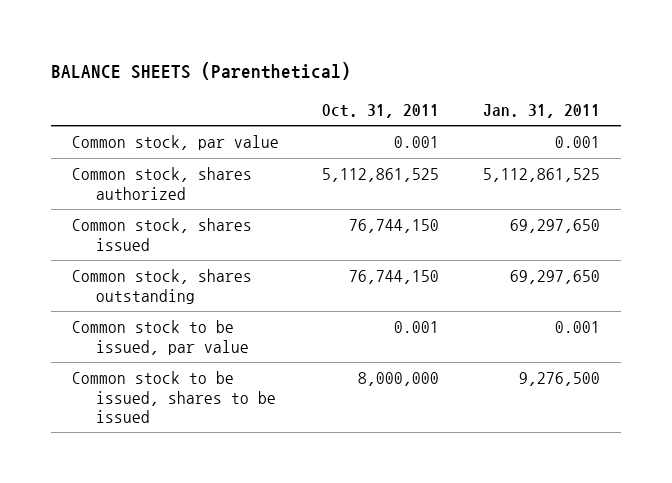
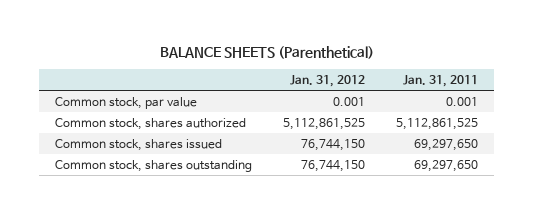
[322,103,440,118] Oct. 31, 2011 -> none
none -> [290,74,366,87] Jan. 31, 2012
[72,320,249,355] Common stock to be issued, par value -> none
[72,371,276,423] Common stock to be issued, shares to be issued -> none

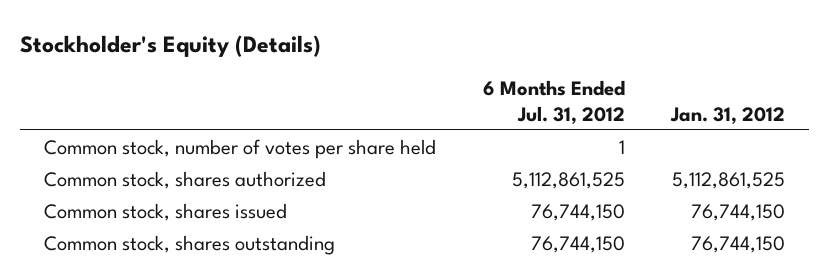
[159,46,374,60] BALANCE SHEETS (Parenthetical) -> [20,35,322,58] Stockholder's Equity (Details)
[403,74,479,87] Jan. 31, 2011 -> none
none -> [482,80,625,125] 6 Months Ended Jul. 31, 2012
[54,96,197,109] Common stock, par value -> none
none -> [43,138,436,159] Common stock, number of votes per share held

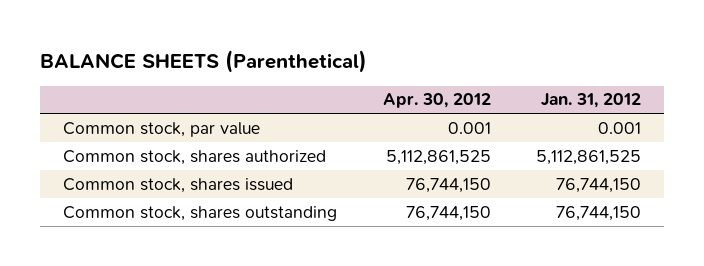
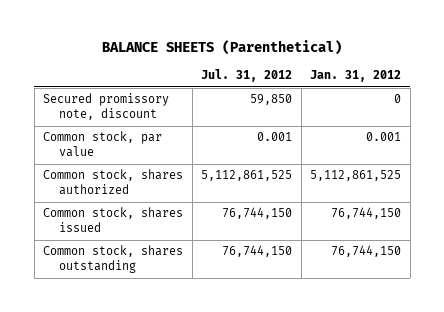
[382,93,491,109] Apr. 30, 2012 -> none
none -> [201,69,293,83] Jul. 31, 2012
none -> [43,93,170,121] Secured promissory note, discount

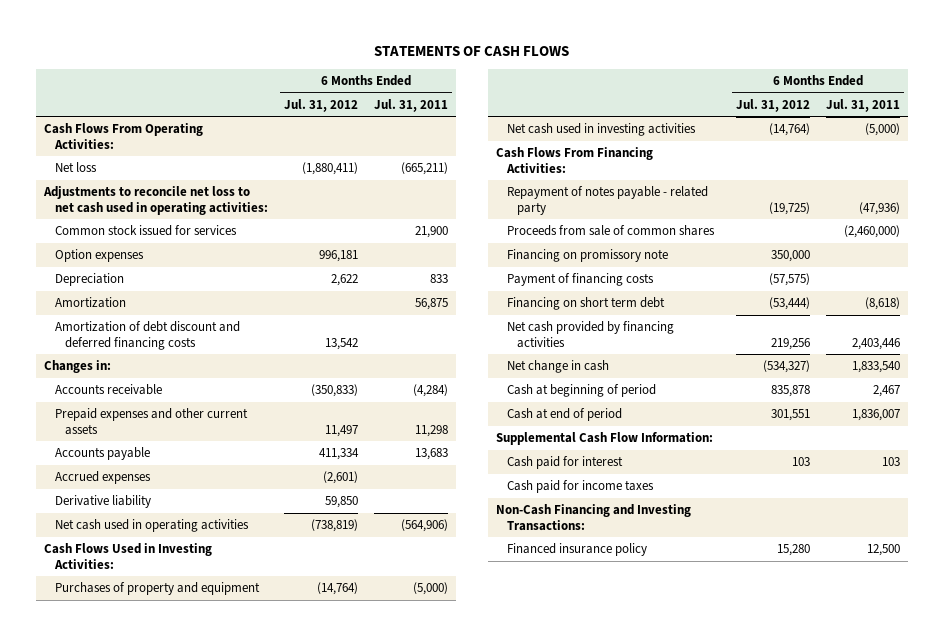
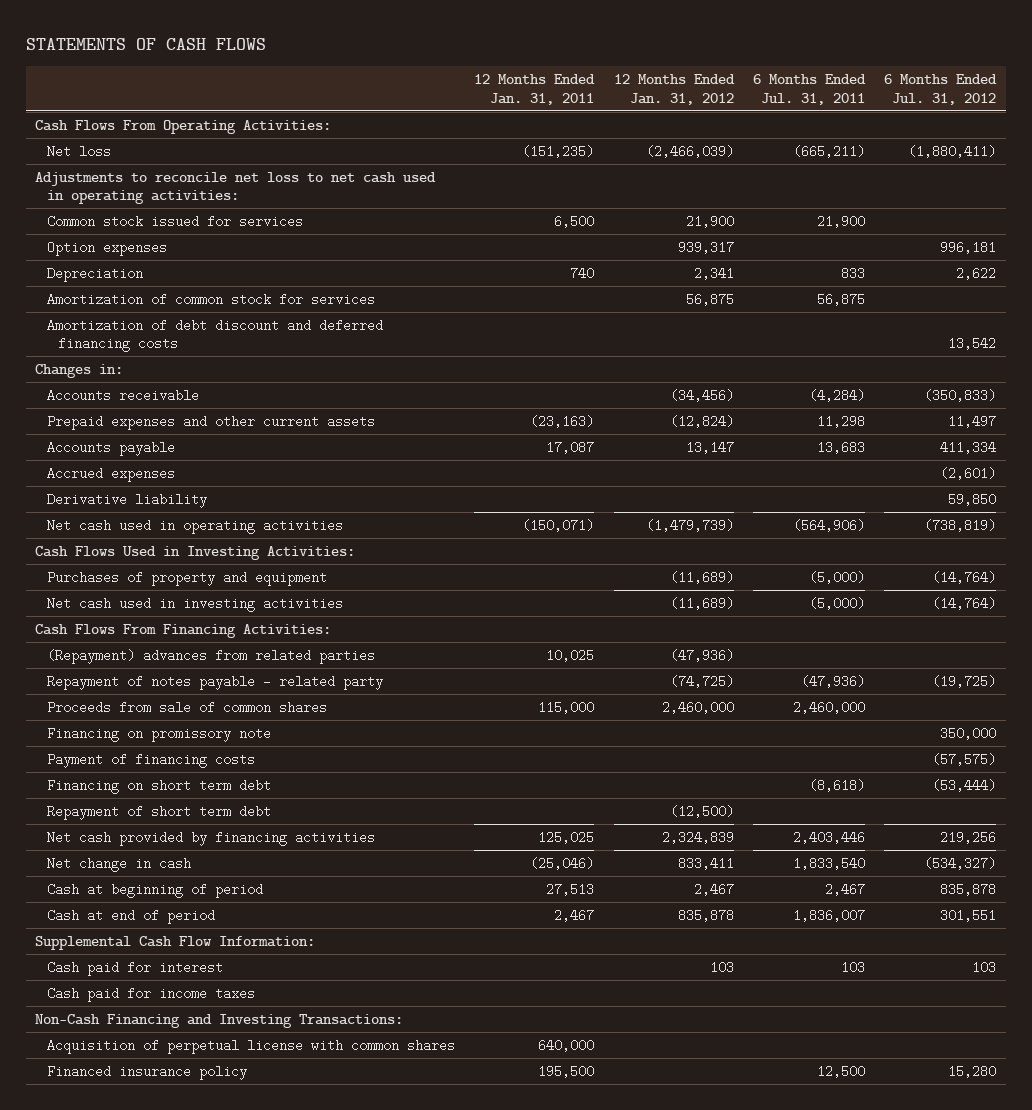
none -> [474,74,596,105] 12 Months Ended Jan. 31, 2011
none -> [613,74,735,105] 12 Months Ended Jan. 31, 2012
[54,297,126,309] Amortization -> [46,292,375,306] Amortization of common stock for services
none -> [46,648,375,664] (Repayment) advances from related parties
[844,225,901,239] (2,460,000) -> [792,700,865,714] 2,460,000
none -> [46,804,271,820] Repayment of short term debt
none -> [46,1038,455,1054] Acquisition of perpetual license with common shares

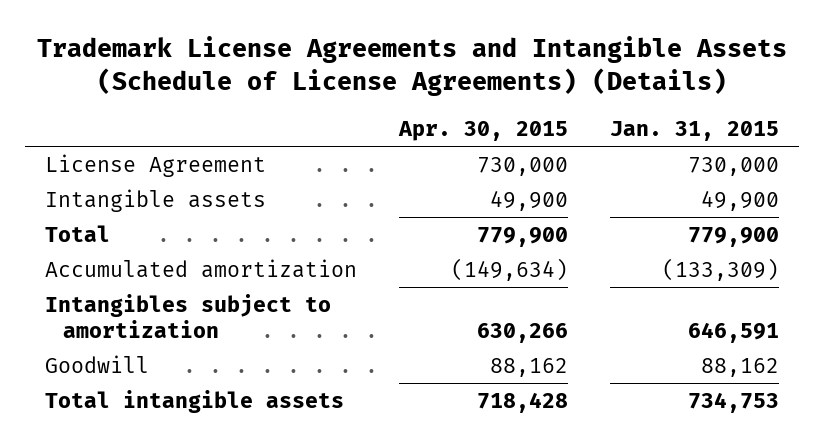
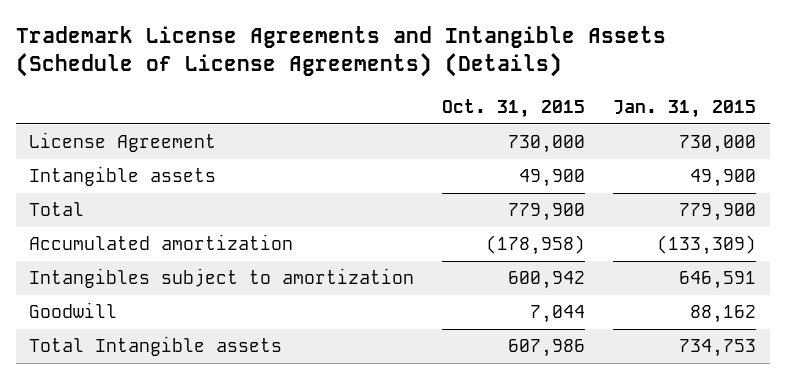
[397,121,568,142] Apr. 30, 2015 -> none
none -> [442,98,586,118] Oct. 31, 2015
[45,389,345,413] Total intangible assets -> [29,336,283,357] Total Intangible assets

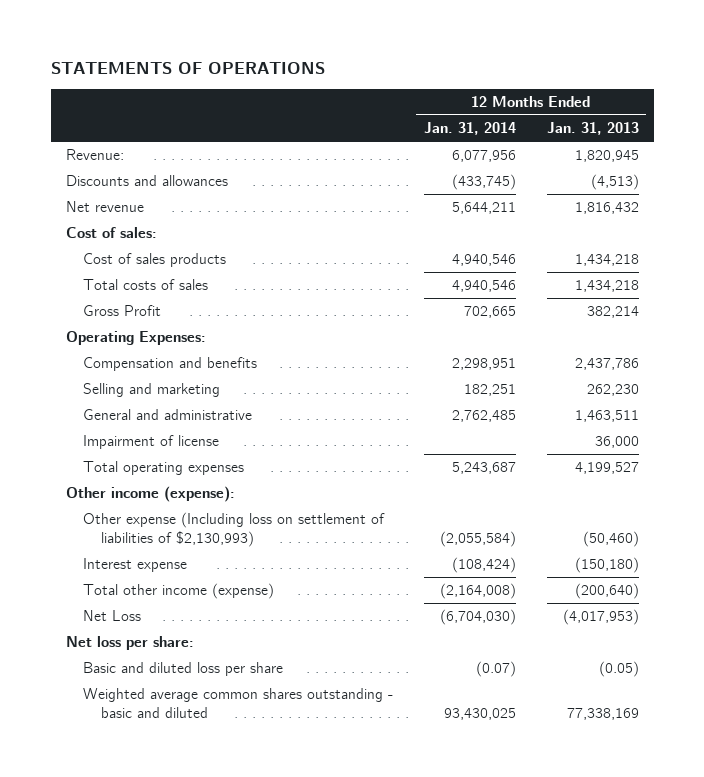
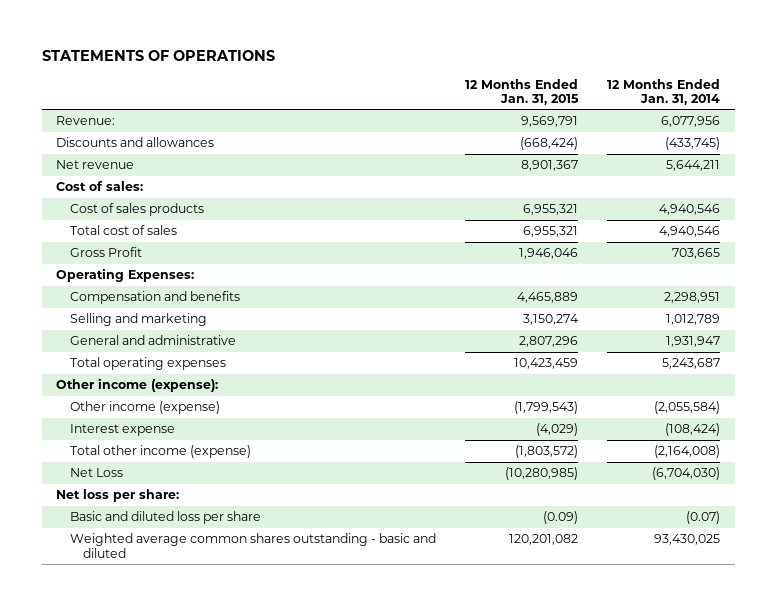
[546,122,639,136] Jan. 31, 2013 -> none
none -> [464,78,579,106] 12 Months Ended Jan. 31, 2015
[83,279,209,291] Total costs of sales -> [69,225,177,236] Total cost of sales
[463,306,516,319] 702,665 -> [672,248,721,260] 703,665
[83,435,220,450] Impairment of license -> none
[463,384,516,397] 182,251 -> [666,314,721,326] 1,012,789
[451,410,516,423] 2,762,485 -> [666,336,721,348] 1,931,947
[83,512,386,547] Other expense (Including loss on settlement of liabilities of $2,130,993) -> [69,401,220,415] Other income (expense)

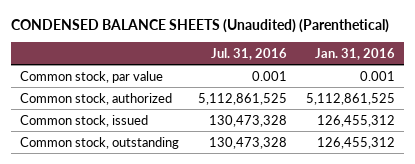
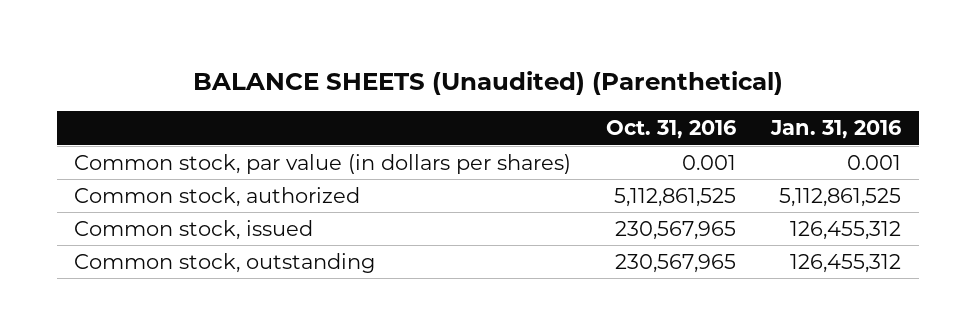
[10,18,389,33] CONDENSED BALANCE SHEETS (Unaudited) (Parenthetical) -> [192,70,783,95] BALANCE SHEETS (Unaudited) (Parenthetical)
[211,47,288,60] Jul. 31, 2016 -> none
none -> [606,120,737,140] Oct. 31, 2016
[20,70,164,83] Common stock, par value -> [74,154,572,175] Common stock, par value (in dollars per shares)

